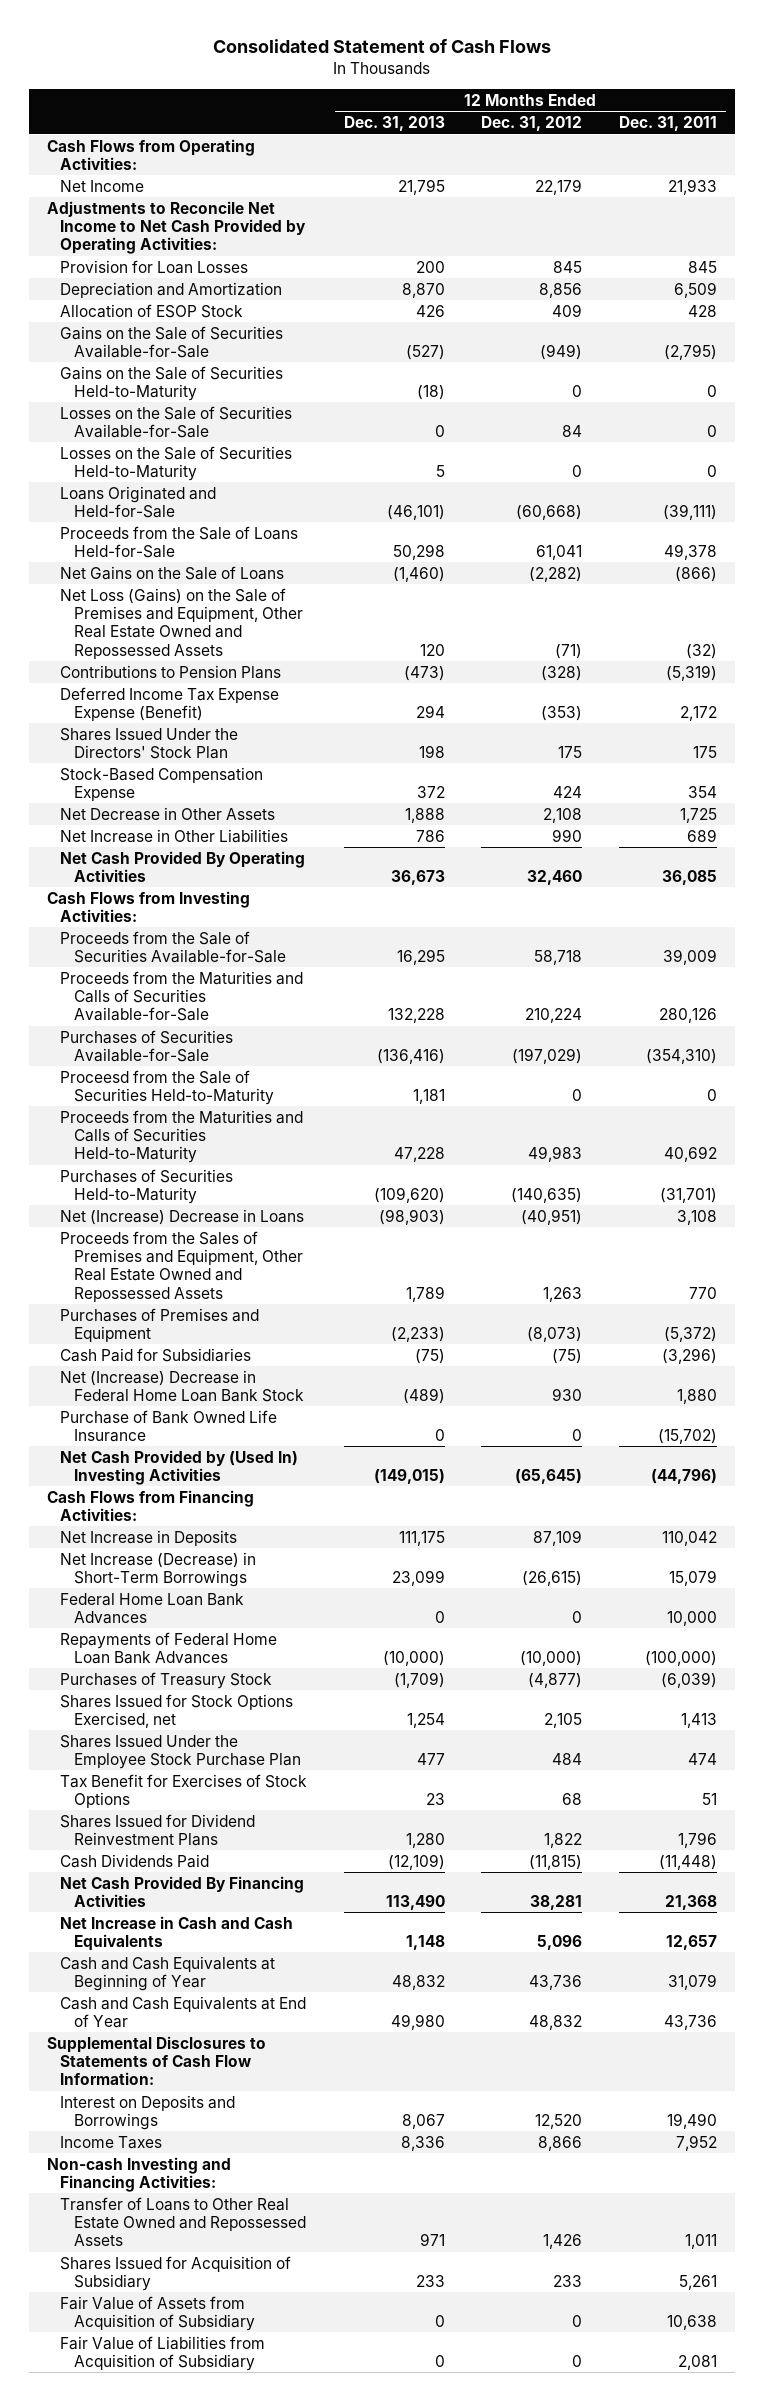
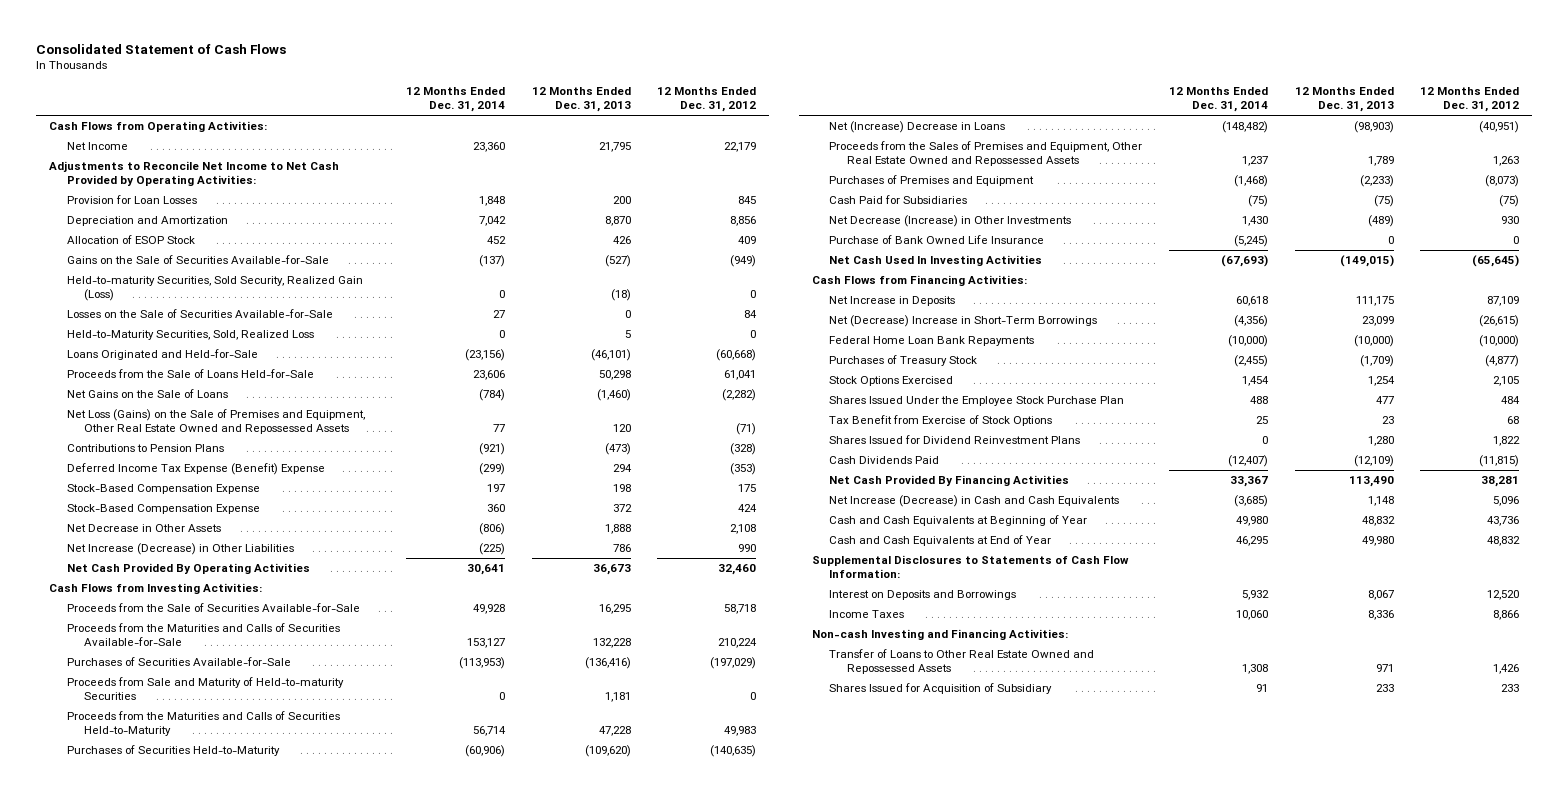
[618,116,717,132] Dec. 31, 2011 -> none
none -> [406,87,506,113] 12 Months Ended Dec. 31, 2014
[60,365,284,402] Gains on the Sale of Securities Held-to-Maturity -> [66,276,363,301] Held-to-maturity Securities, Sold Security, Realized Gain (Loss)
[60,445,293,482] Losses on the Sale of Securities Held-to-Maturity -> [66,330,314,341] Held-to-Maturity Securities, Sold, Realized Loss
[60,686,280,722] Deferred Income Tax Expense Expense (Benefit) -> [66,463,325,476] Deferred Income Tax Expense (Benefit) Expense
[60,727,239,760] Shares Issued Under the Directors' Stock Plan -> [66,484,260,495] Stock-Based Compensation Expense
[60,828,289,843] Net Increase in Other Liabilities -> [66,543,294,556] Net Increase (Decrease) in Other Liabilities
[60,1069,274,1106] Proceesd from the Sale of Securities Held-to-Maturity -> [66,677,344,700] Proceeds from Sale and Maturity of Held-to-maturity Securities
[60,1369,304,1403] Net (Increase) Decrease in Federal Home Loan Bank Stock -> [829,215,1072,228] Net Decrease (Increase) in Other Investments
[60,1449,299,1486] Net Cash Provided by (Used In) Investing Activities -> [829,255,1043,267] Net Cash Used In Investing Activities
[60,1592,245,1625] Federal Home Loan Bank Advances -> none
[60,1551,257,1588] Net Increase (Decrease) in Short-Term Borrowings -> [829,315,1098,328] Net (Decrease) Increase in Short-Term Borrowings
[60,1631,278,1665] Repayments of Federal Home Loan Bank Advances -> [829,336,1035,347] Federal Home Loan Bank Repayments
[60,1693,294,1729] Shares Issued for Stock Options Exercised, net -> [829,376,954,387] Stock Options Exercised
[60,1773,308,1809] Tax Benefit for Exercises of Stock Options -> [829,415,1053,427] Tax Benefit from Exercise of Stock Options
[60,1915,294,1952] Net Increase in Cash and Cash Equivalents -> [829,495,1120,508] Net Increase (Decrease) in Cash and Cash Equivalents
[60,2295,255,2332] Fair Value of Assets from Acquisition of Subsidiary -> none
[60,2335,266,2372] Fair Value of Liabilities from Acquisition of Subsidiary -> none

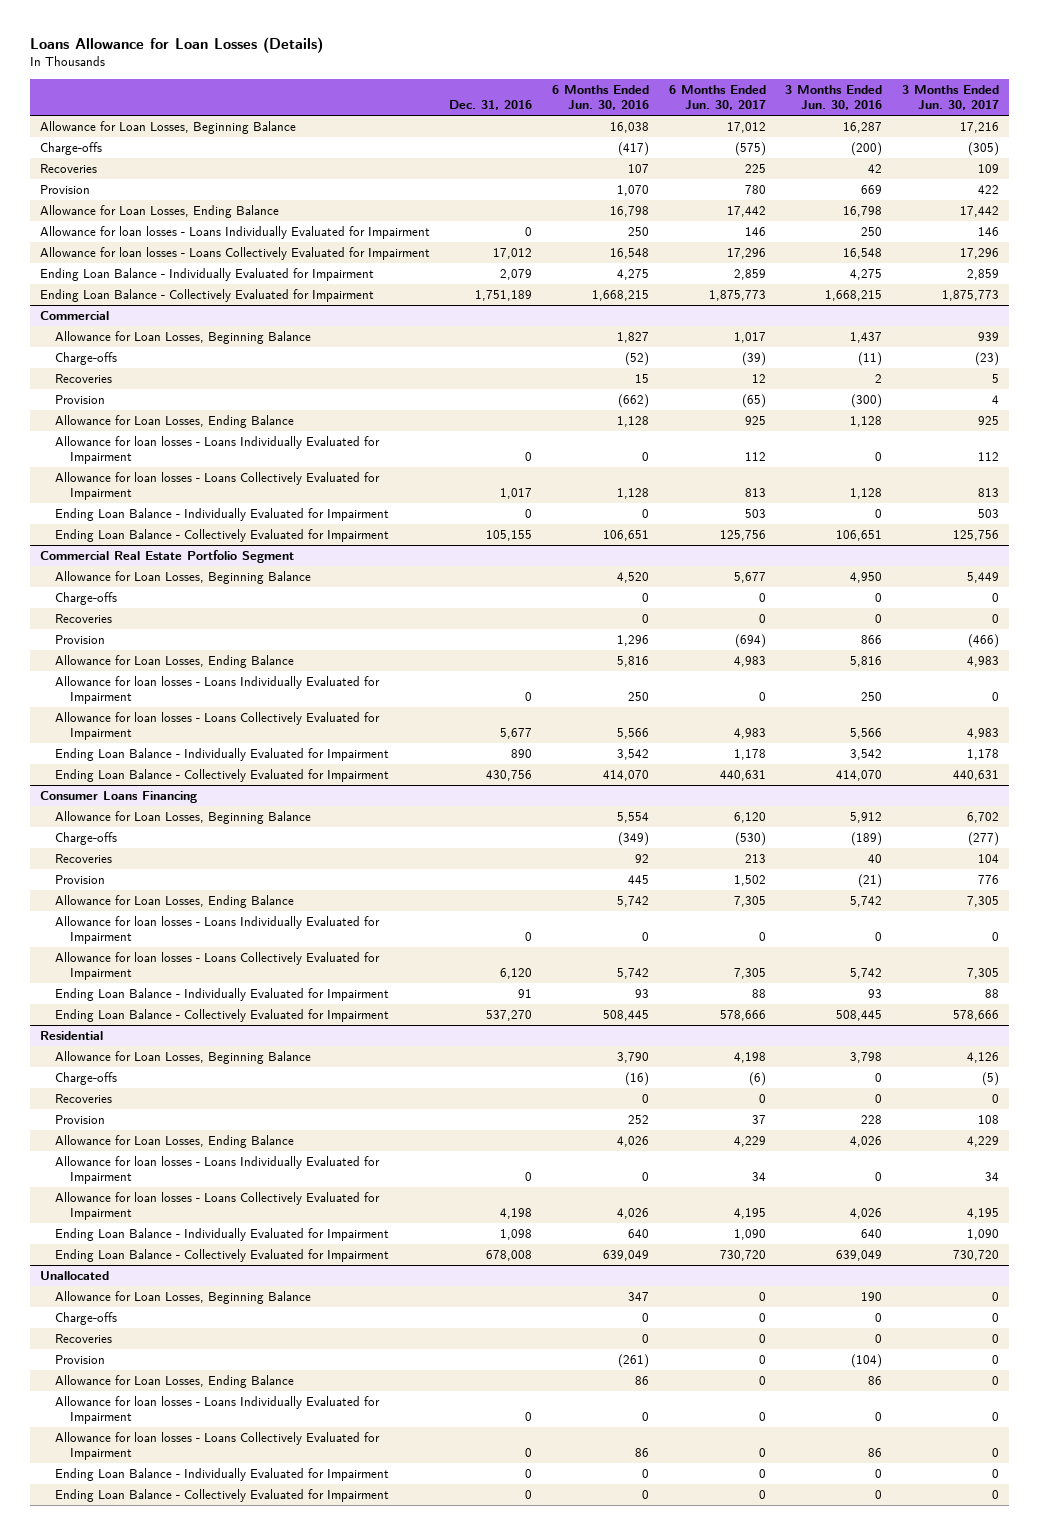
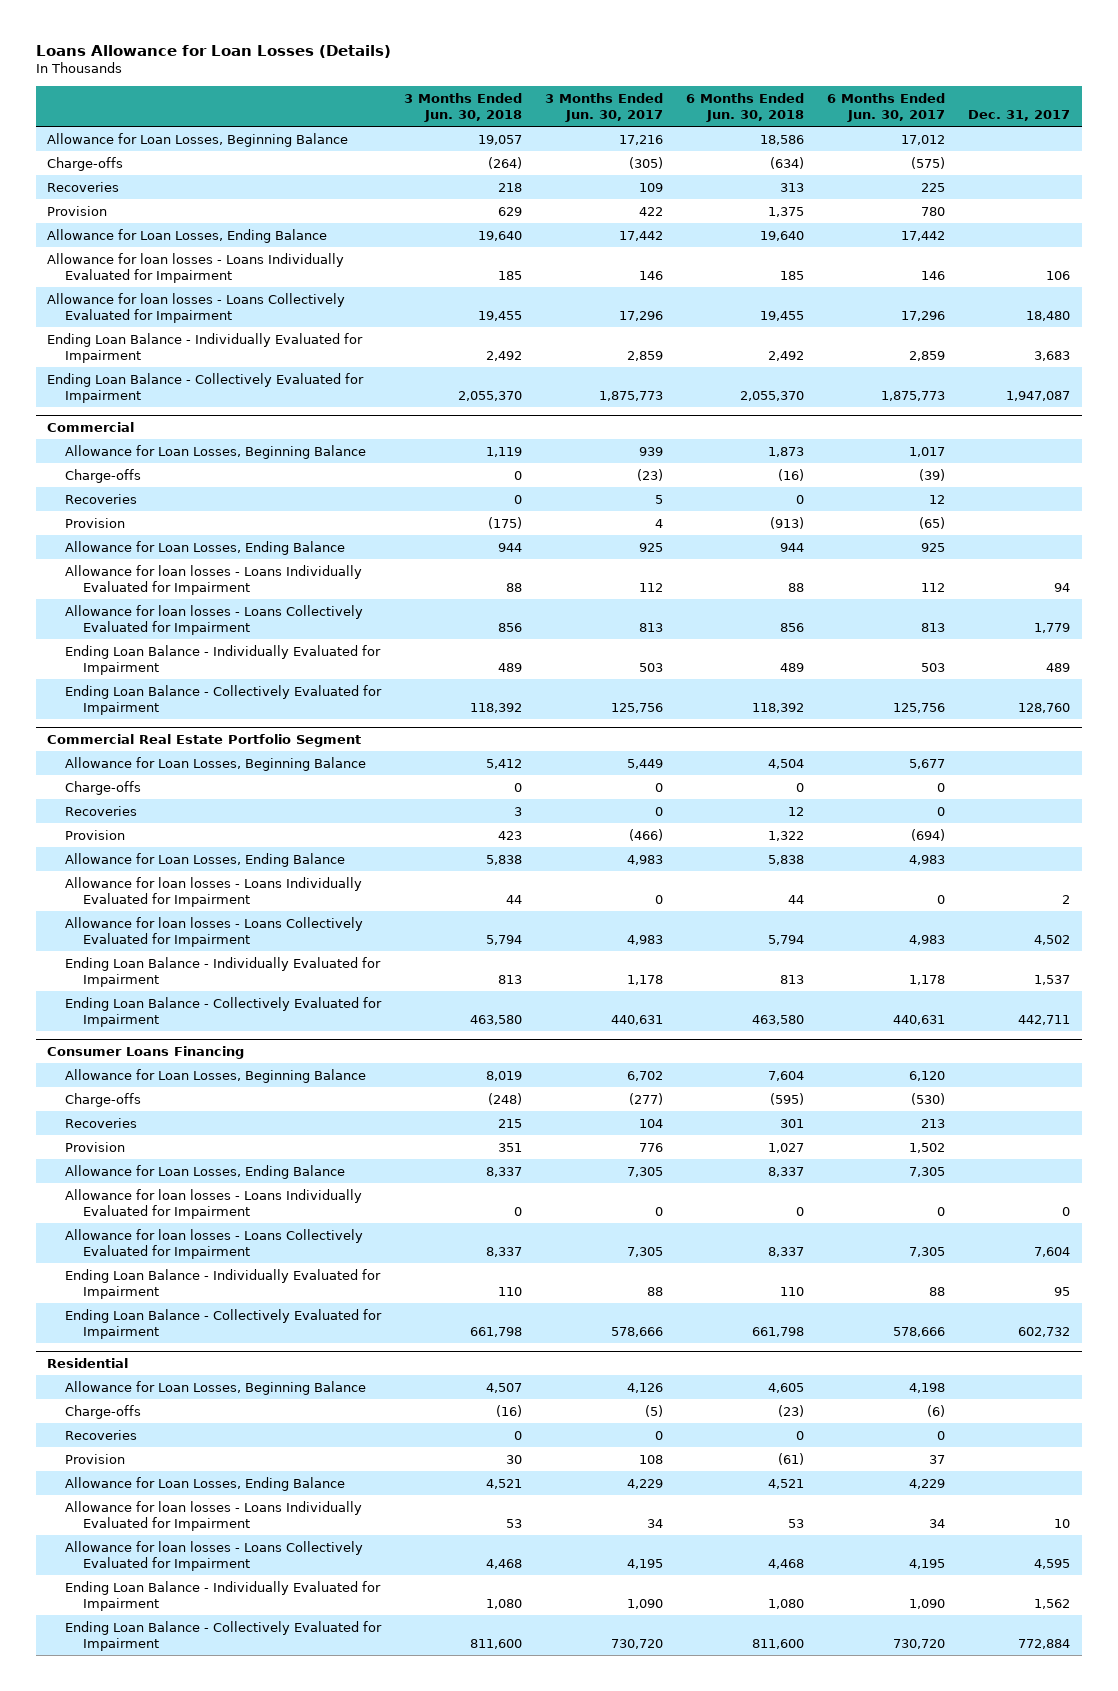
[449,100,533,111] Dec. 31, 2016 -> none
[551,84,649,111] 6 Months Ended Jun. 30, 2016 -> none
[785,84,883,111] 3 Months Ended Jun. 30, 2016 -> none
none -> [404,92,523,123] 3 Months Ended Jun. 30, 2018
none -> [686,92,805,123] 6 Months Ended Jun. 30, 2018
none -> [968,110,1071,122] Dec. 31, 2017
[39,1270,109,1280] Unallocated -> none
[55,1290,312,1304] Allowance for Loan Losses, Beginning Balance -> none
[55,1311,118,1325] Charge-offs -> none
[55,1333,113,1343] Recoveries -> none
[55,1354,106,1364] Provision -> none
[55,1374,295,1388] Allowance for Loan Losses, Ending Balance -> none
[55,1395,381,1425] Allowance for loan losses - Loans Individually Evaluated for Impairment -> none
[55,1431,381,1461] Allowance for loan losses - Loans Collectively Evaluated for Impairment -> none
[55,1467,390,1481] Ending Loan Balance - Individually Evaluated for Impairment -> none
[55,1488,390,1502] Ending Loan Balance - Collectively Evaluated for Impairment -> none

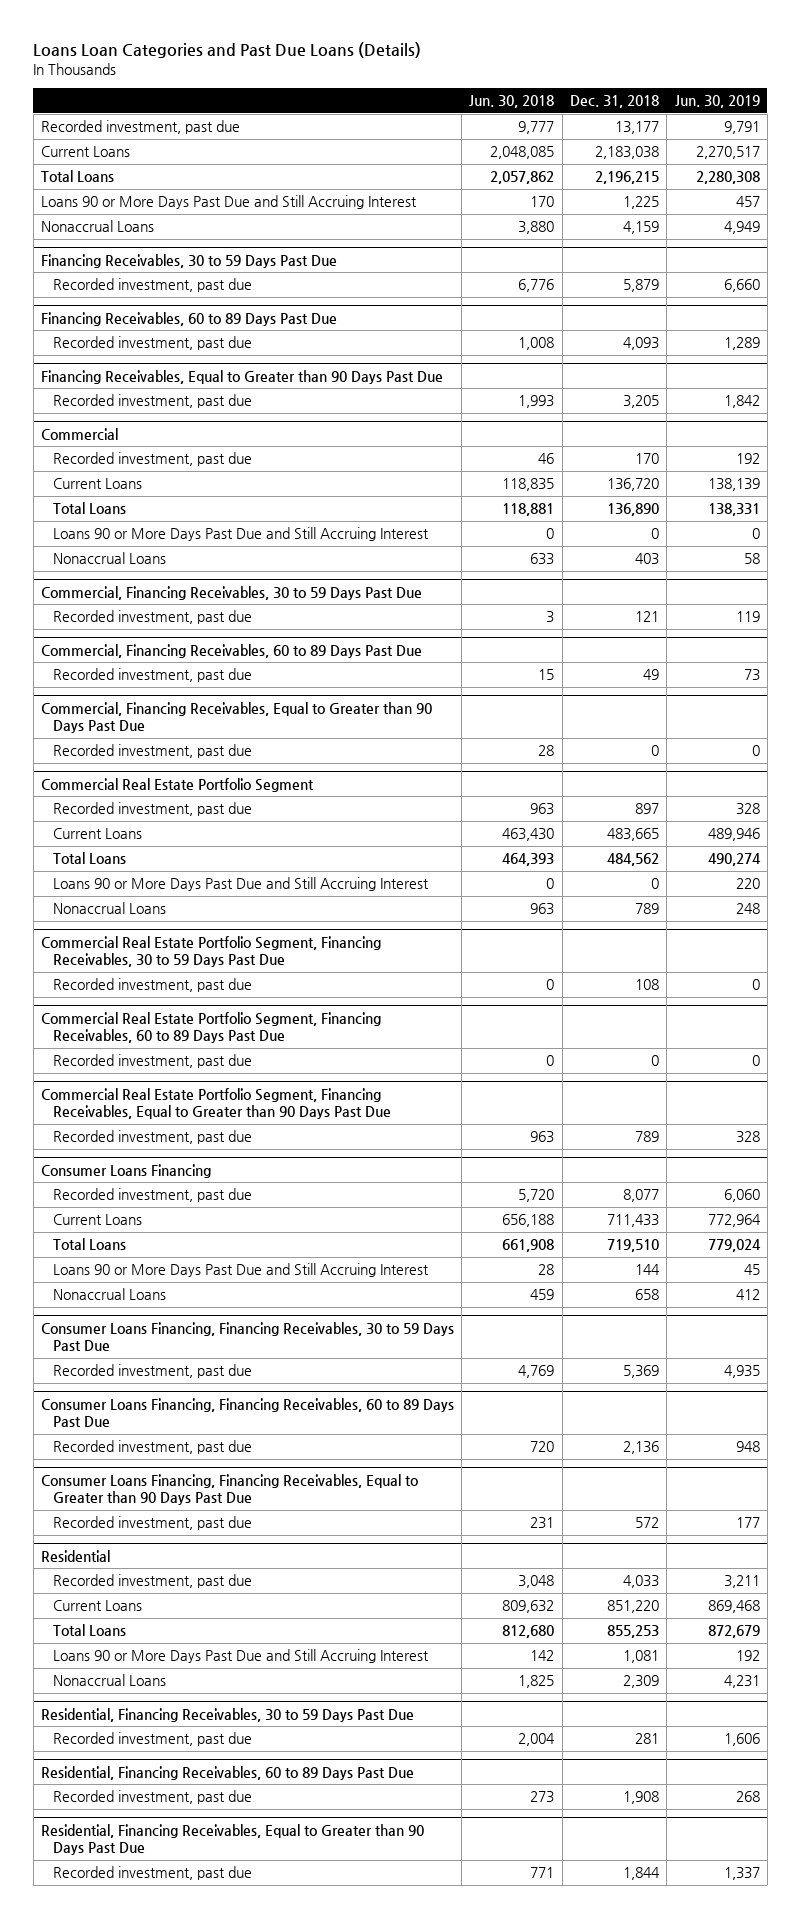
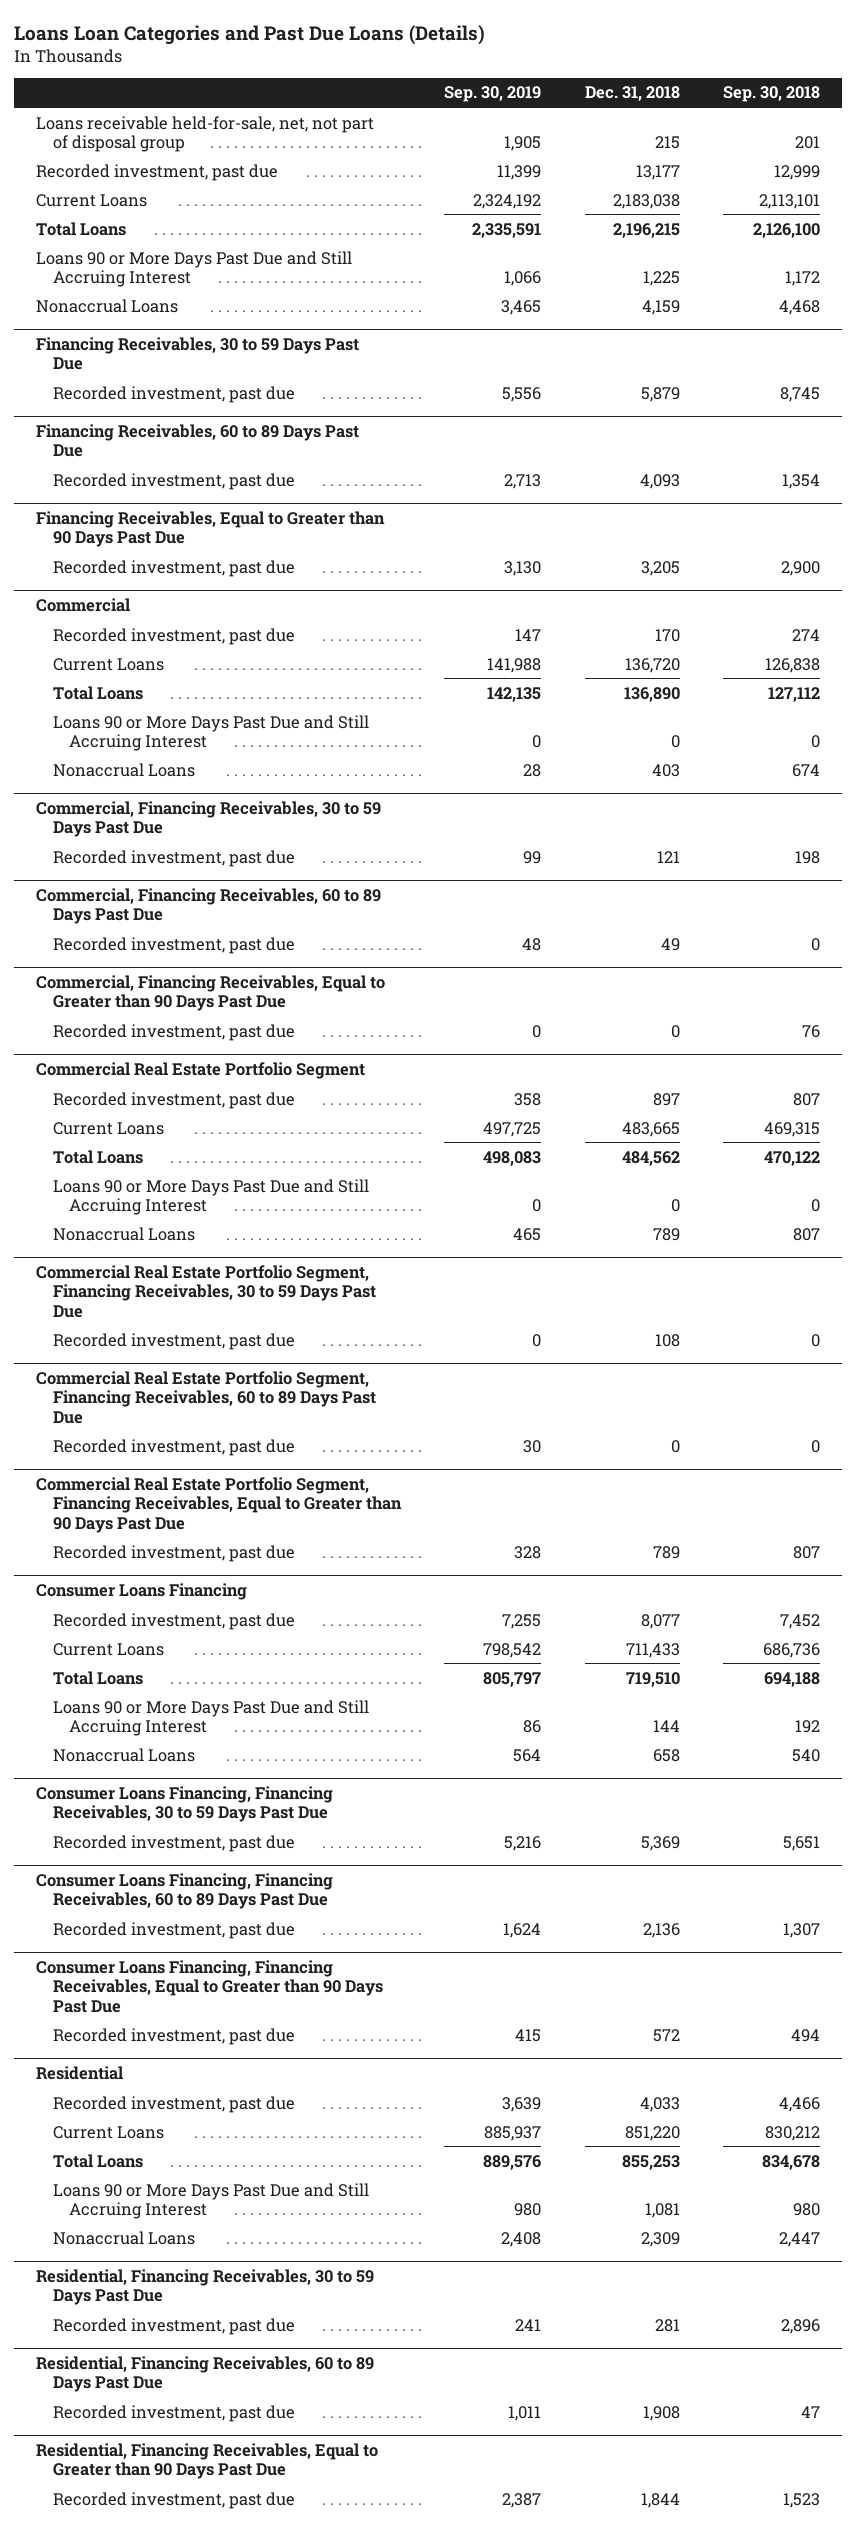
[469,95,555,109] Jun. 30, 2018 -> none
[674,95,760,109] Jun. 30, 2019 -> none
none -> [444,86,542,103] Sep. 30, 2019
none -> [723,86,821,103] Sep. 30, 2018
none -> [35,115,374,152] Loans receivable held-for-sale, net, not part of disposal group

